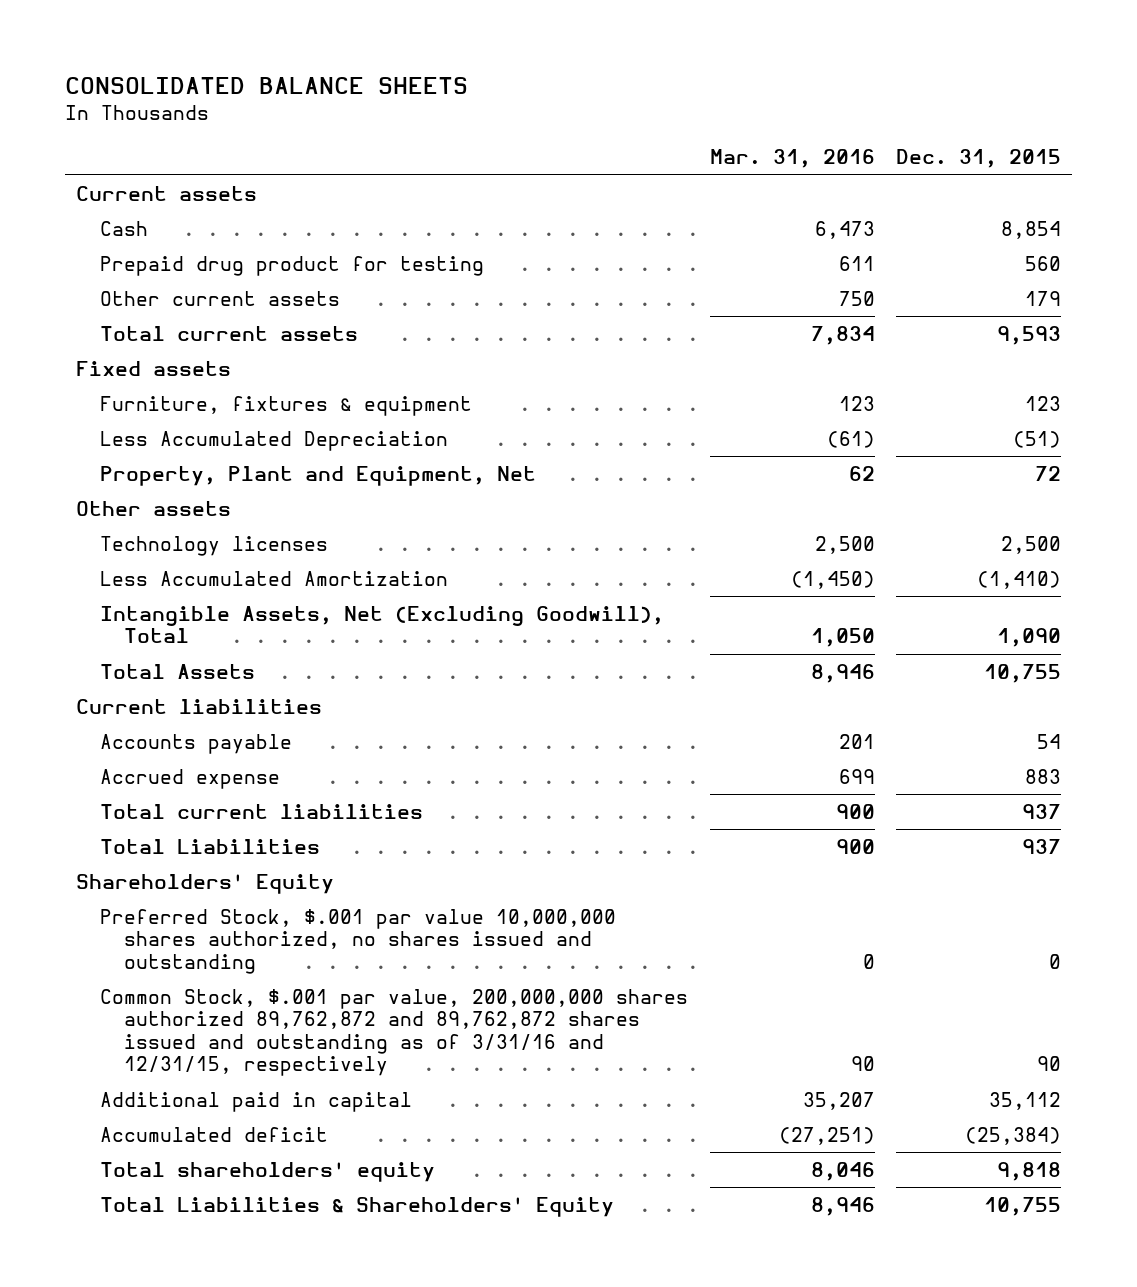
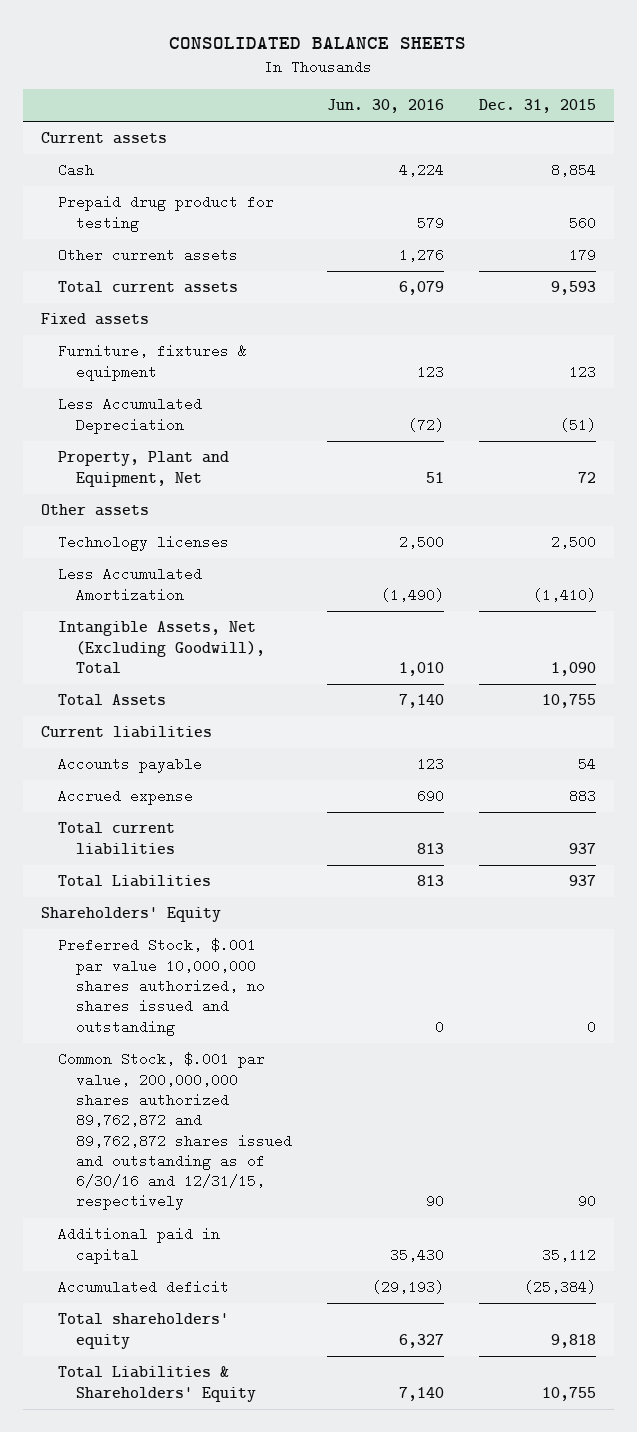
[709,149,875,169] Mar. 31, 2016 -> none
none -> [326,99,444,114] Jun. 30, 2016
[99,989,688,1077] Common Stock, $.001 par value, 200,000,000 shares authorized 89,762,872 and 89,762,872 shares issued and outstanding as of 3/31/16 and 12/31/15, respectively -> [58,1052,292,1211] Common Stock, $.001 par value, 200,000,000 shares authorized 89,762,872 and 89,762,872 shares issued and outstanding as of 6/30/16 and 12/31/15, respectively

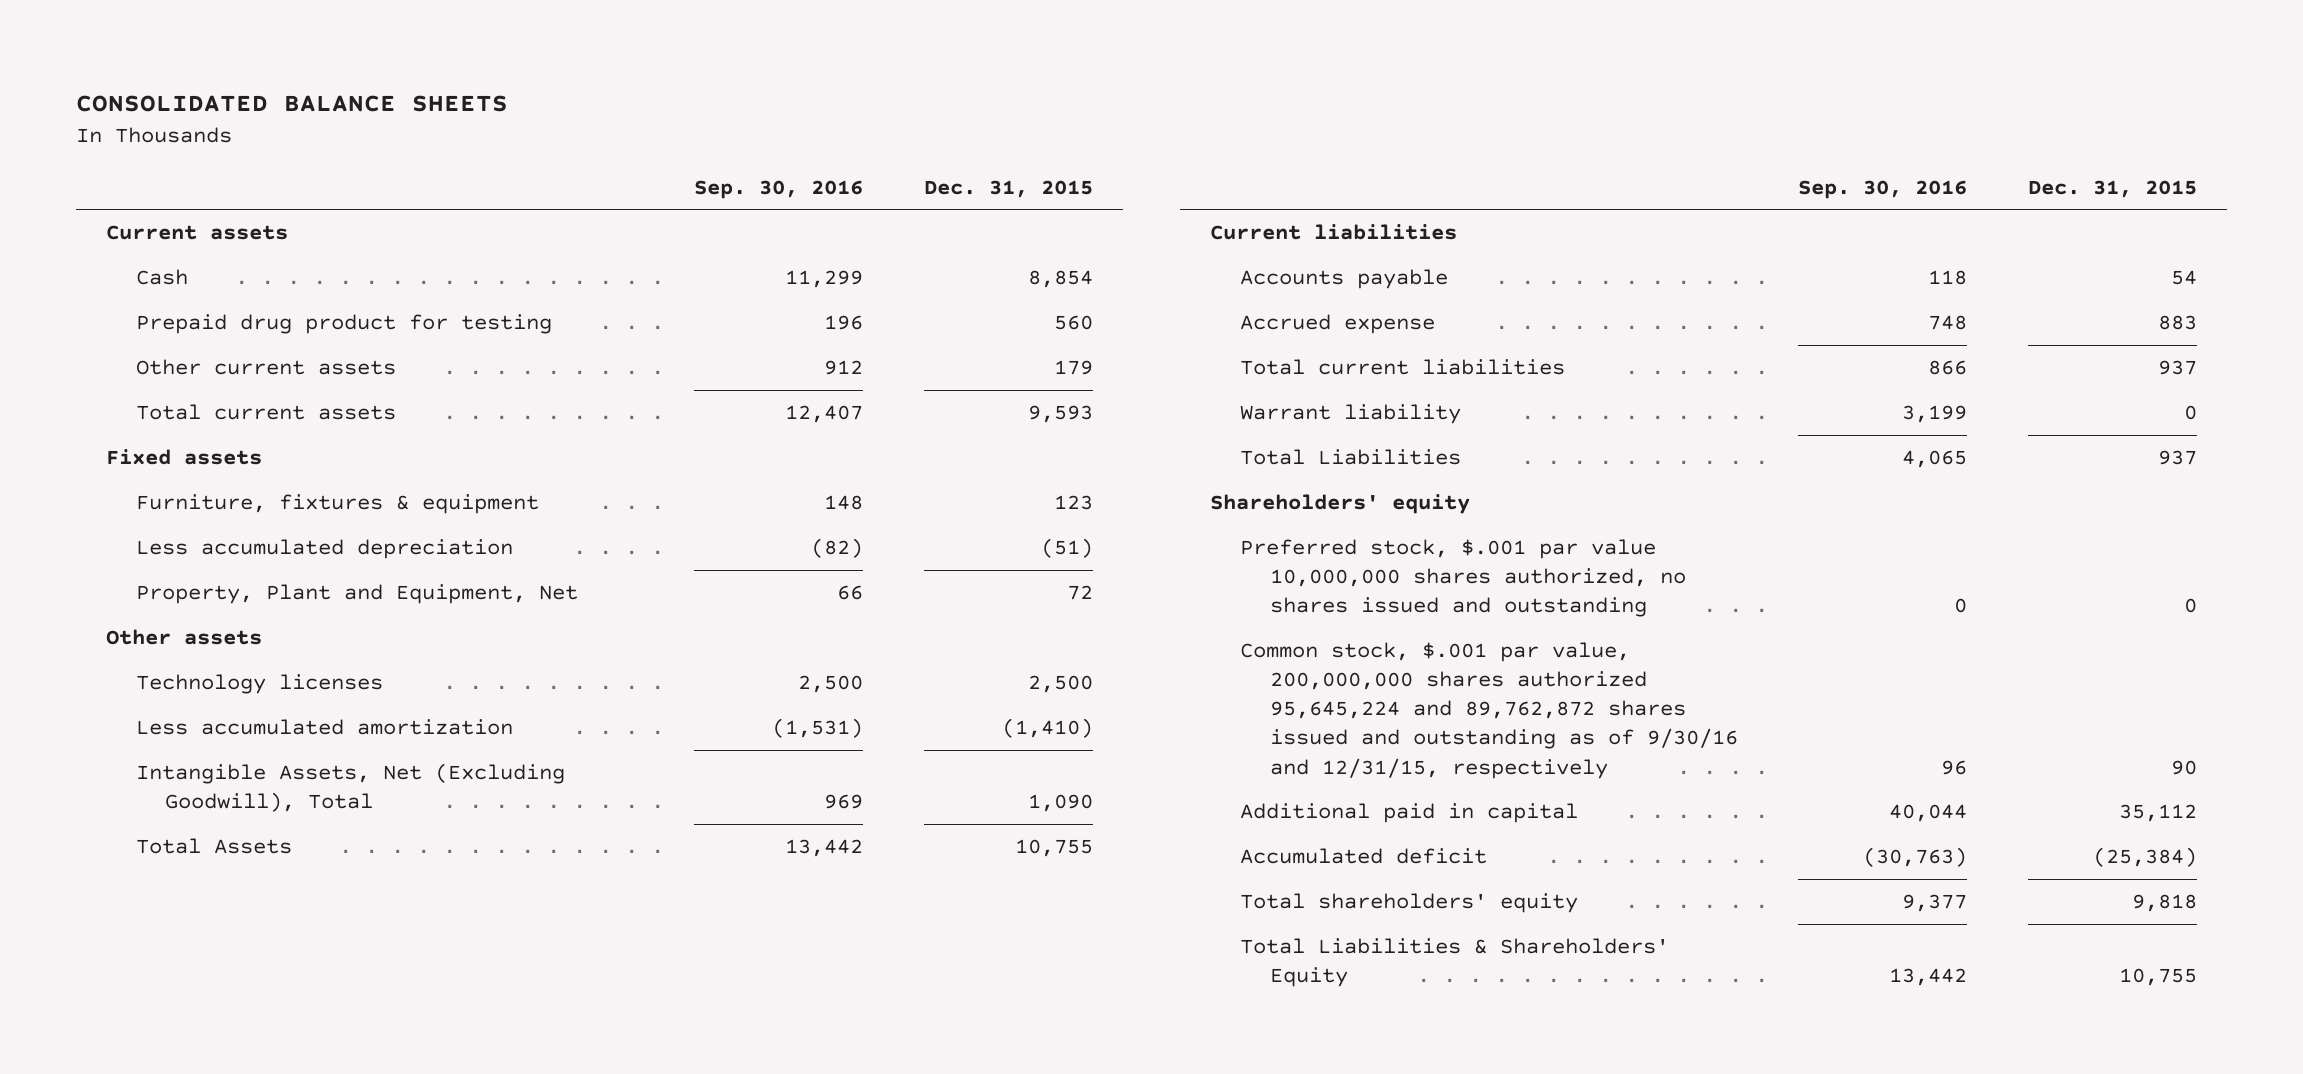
[326,99,444,114] Jun. 30, 2016 -> none
none -> [694,179,864,199] Sep. 30, 2016
[58,397,203,434] Less Accumulated Depreciation -> [135,539,513,560] Less accumulated depreciation
[58,567,203,602] Less Accumulated Amortization -> [135,719,513,736] Less accumulated amortization
none -> [1239,404,1461,425] Warrant liability
[40,907,221,923] Shareholders' Equity -> [1210,494,1471,515] Shareholders' equity
[58,938,265,1036] Preferred Stock, $.001 par value 10,000,000 shares authorized, no shares issued and outstanding -> [1239,539,1686,618] Preferred stock, $.001 par value 10,000,000 shares authorized, no shares issued and outstanding
[58,1052,292,1211] Common Stock, $.001 par value, 200,000,000 shares authorized 89,762,872 and 89,762,872 shares issued and outstanding as of 6/30/16 and 12/31/15, respectively -> [1239,642,1738,779] Common stock, $.001 par value, 200,000,000 shares authorized 95,645,224 and 89,762,872 shares issued and outstanding as of 9/30/16 and 12/31/15, respectively

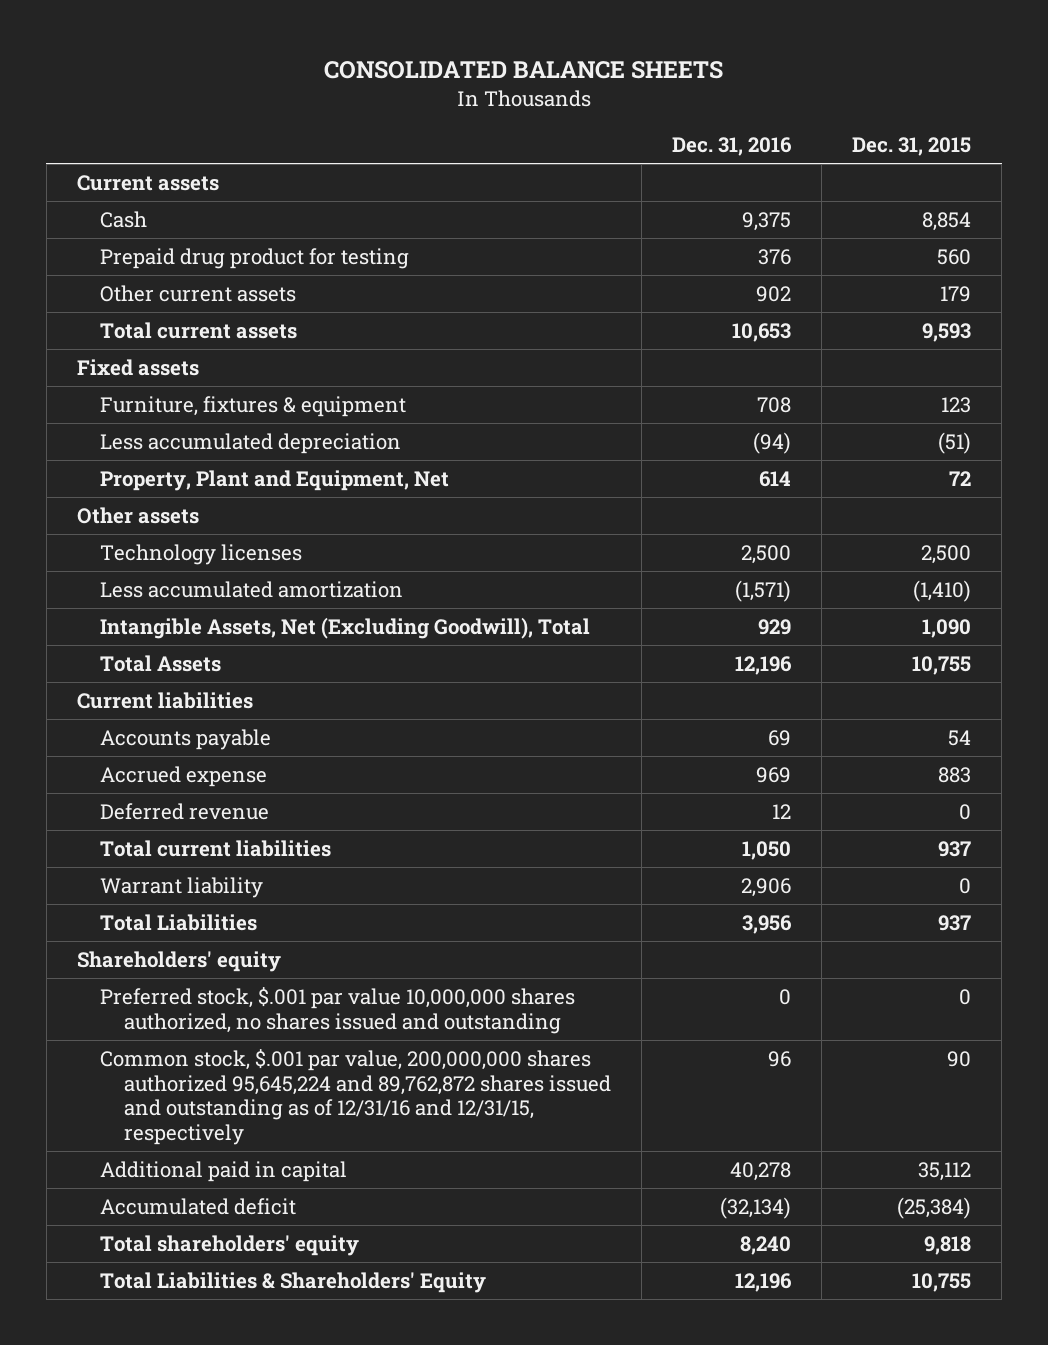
[694,179,864,199] Sep. 30, 2016 -> none
none -> [672,137,793,157] Dec. 31, 2016
none -> [100,802,270,820] Deferred revenue
[1239,642,1738,779] Common stock, $.001 par value, 200,000,000 shares authorized 95,645,224 and 89,762,872 shares issued and outstanding as of 9/30/16 and 12/31/15, respectively -> [100,1048,611,1146] Common stock, $.001 par value, 200,000,000 shares authorized 95,645,224 and 89,762,872 shares issued and outstanding as of 12/31/16 and 12/31/15, respectively

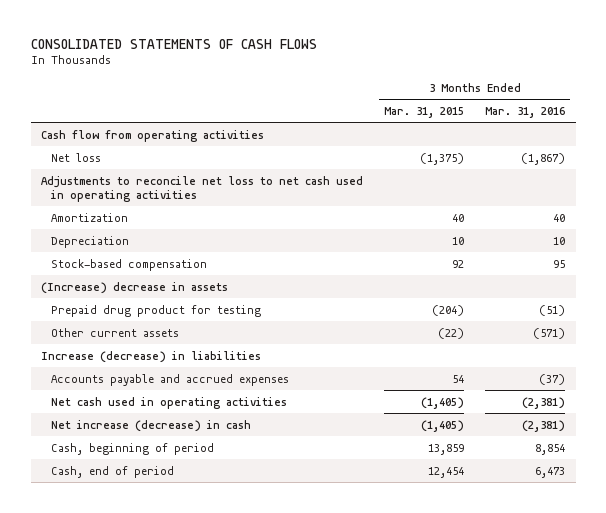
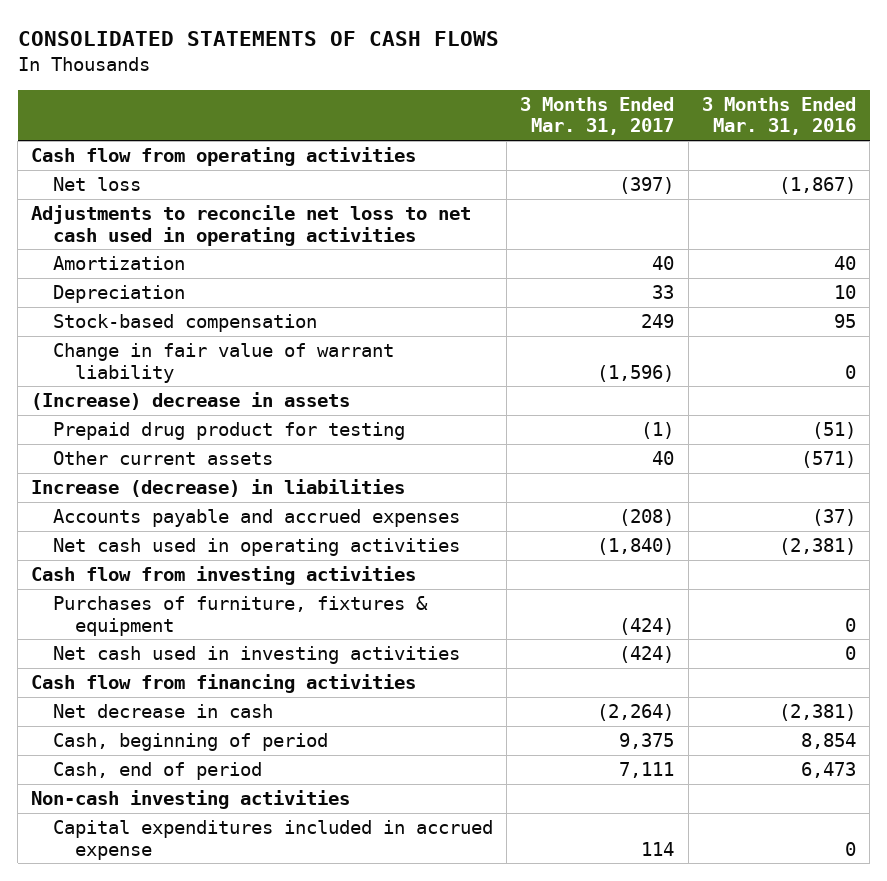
[384,106,465,118] Mar. 31, 2015 -> none
none -> [520,96,675,136] 3 Months Ended Mar. 31, 2017
none -> [53,343,395,383] Change in fair value of warrant liability
none -> [31,566,417,586] Cash flow from investing activities
none -> [53,596,429,636] Purchases of furniture, fixtures & equipment
none -> [53,646,461,665] Net cash used in investing activities
none -> [31,674,417,694] Cash flow from financing activities
[51,419,252,432] Net increase (decrease) in cash -> [53,704,274,719] Net decrease in cash
none -> [31,790,351,810] Non-cash investing activities
none -> [53,820,494,860] Capital expenditures included in accrued expense

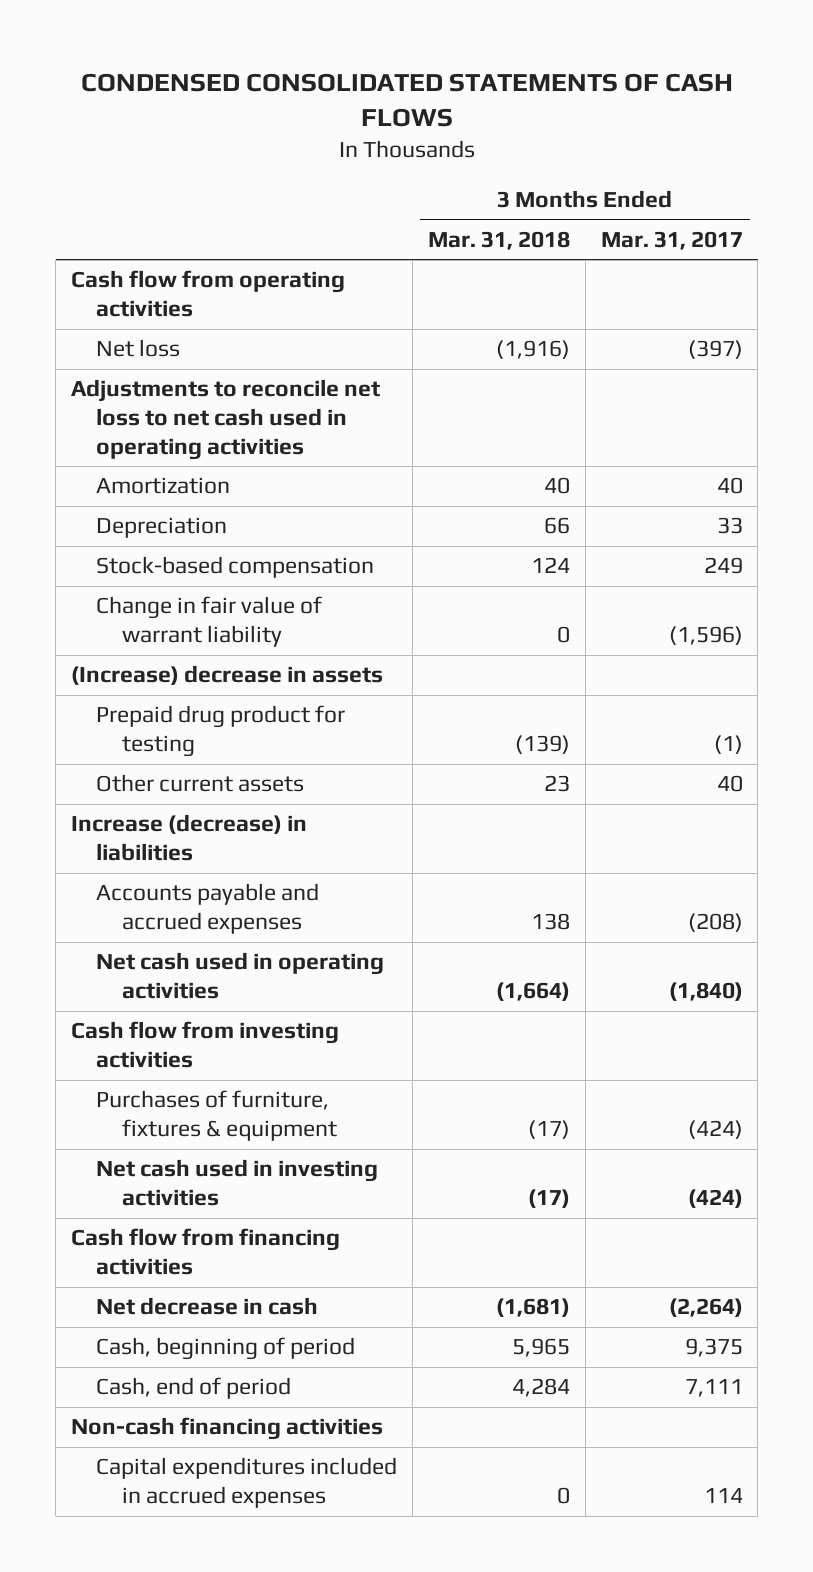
[17,31,499,47] CONSOLIDATED STATEMENTS OF CASH FLOWS -> [80,72,733,128] CONDENSED CONSOLIDATED STATEMENTS OF CASH FLOWS
[701,96,856,136] 3 Months Ended Mar. 31, 2016 -> none
none -> [427,230,570,250] Mar. 31, 2018
[31,790,351,810] Non-cash investing activities -> [70,1417,383,1441] Non-cash financing activities
[53,820,494,860] Capital expenditures included in accrued expense -> [96,1457,398,1509] Capital expenditures included in accrued expenses

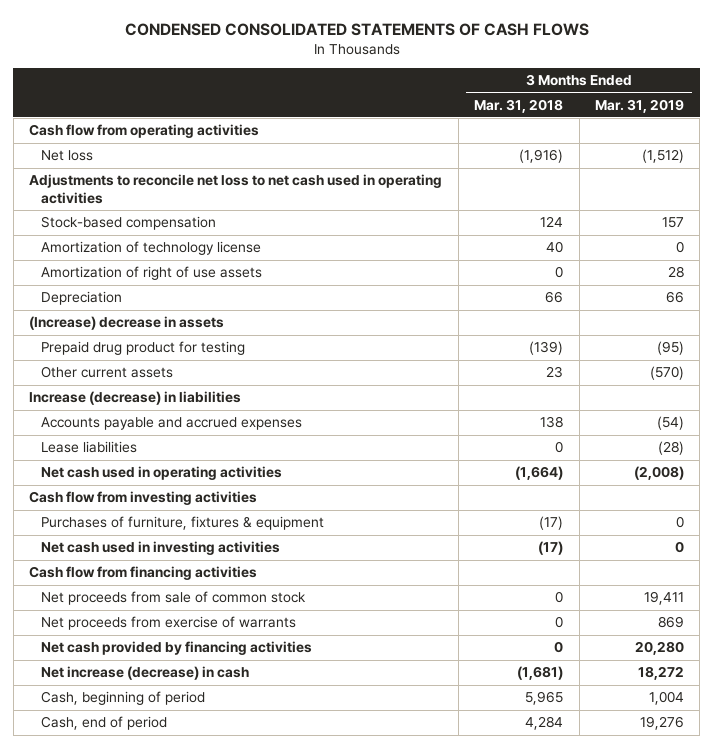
[600,230,743,250] Mar. 31, 2017 -> none
none -> [594,98,684,113] Mar. 31, 2019
[96,477,231,495] Amortization -> none
[96,596,323,648] Change in fair value of warrant liability -> none
none -> [41,241,262,256] Amortization of technology license
none -> [41,266,263,281] Amortization of right of use assets
[96,517,228,539] Depreciation -> [41,291,123,306] Depreciation
none -> [41,441,138,454] Lease liabilities
none -> [41,591,307,606] Net proceeds from sale of common stock
none -> [41,616,297,631] Net proceeds from exercise of warrants
none -> [41,641,313,656] Net cash provided by financing activities
[96,1297,319,1316] Net decrease in cash -> [41,666,250,681] Net increase (decrease) in cash
[70,1417,383,1441] Non-cash financing activities -> none
[96,1457,398,1509] Capital expenditures included in accrued expenses -> none

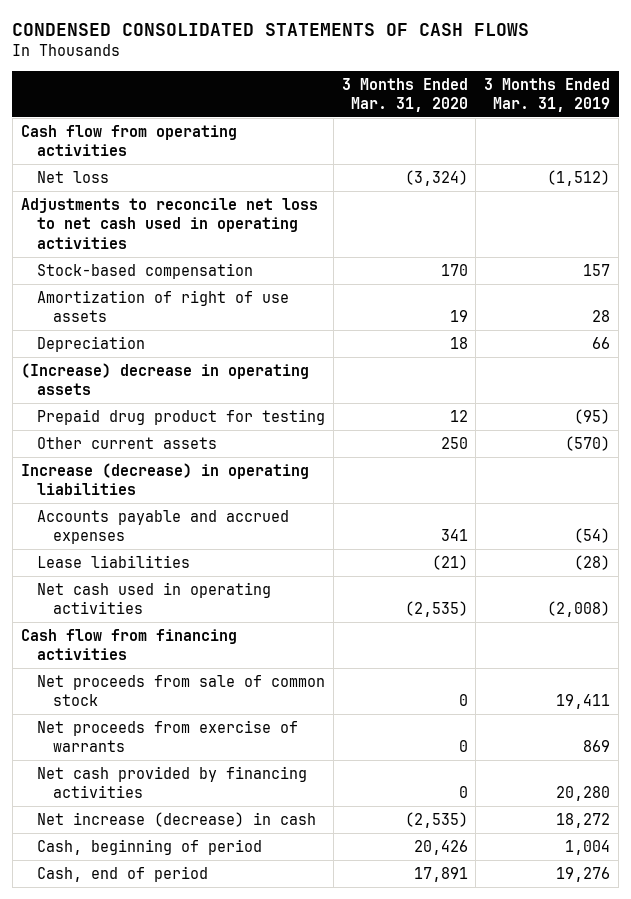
[474,98,564,113] Mar. 31, 2018 -> none
none -> [341,77,468,113] 3 Months Ended Mar. 31, 2020
[41,241,262,256] Amortization of technology license -> none
[29,316,225,331] (Increase) decrease in assets -> [20,362,309,396] (Increase) decrease in operating assets
[29,391,242,406] Increase (decrease) in liabilities -> [20,462,309,496] Increase (decrease) in operating liabilities
[29,491,258,506] Cash flow from investing activities -> none
[41,516,325,531] Purchases of furniture, fixtures & equipment -> none
[41,541,281,556] Net cash used in investing activities -> none

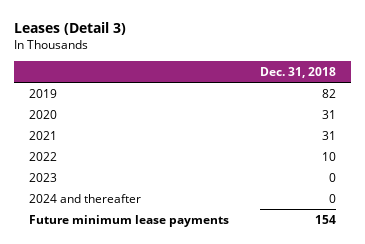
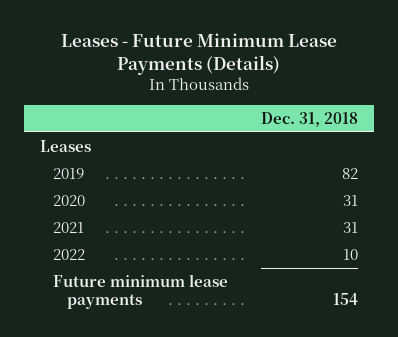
[14,21,127,35] Leases (Detail 3) -> [61,32,338,76] Leases - Future Minimum Lease Payments (Details)
none -> [40,139,92,152] Leases
[29,172,58,182] 2023 -> none
[29,193,142,203] 2024 and thereafter -> none

